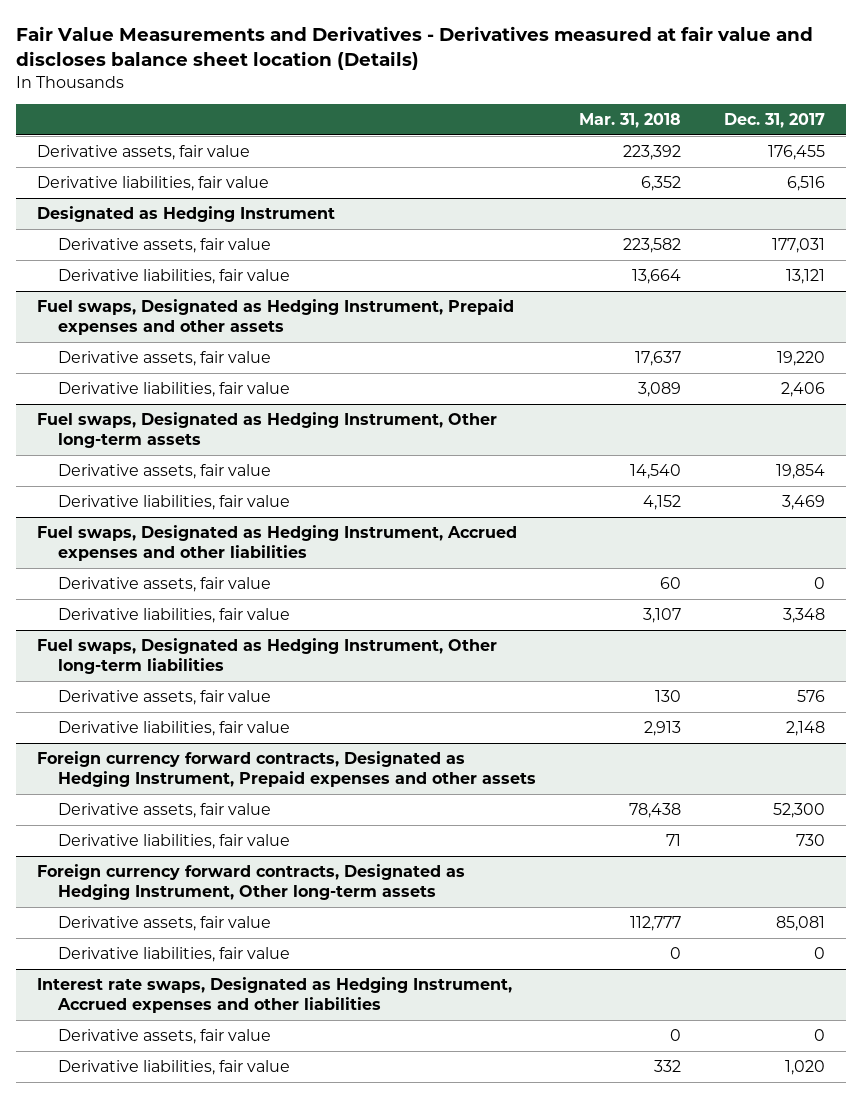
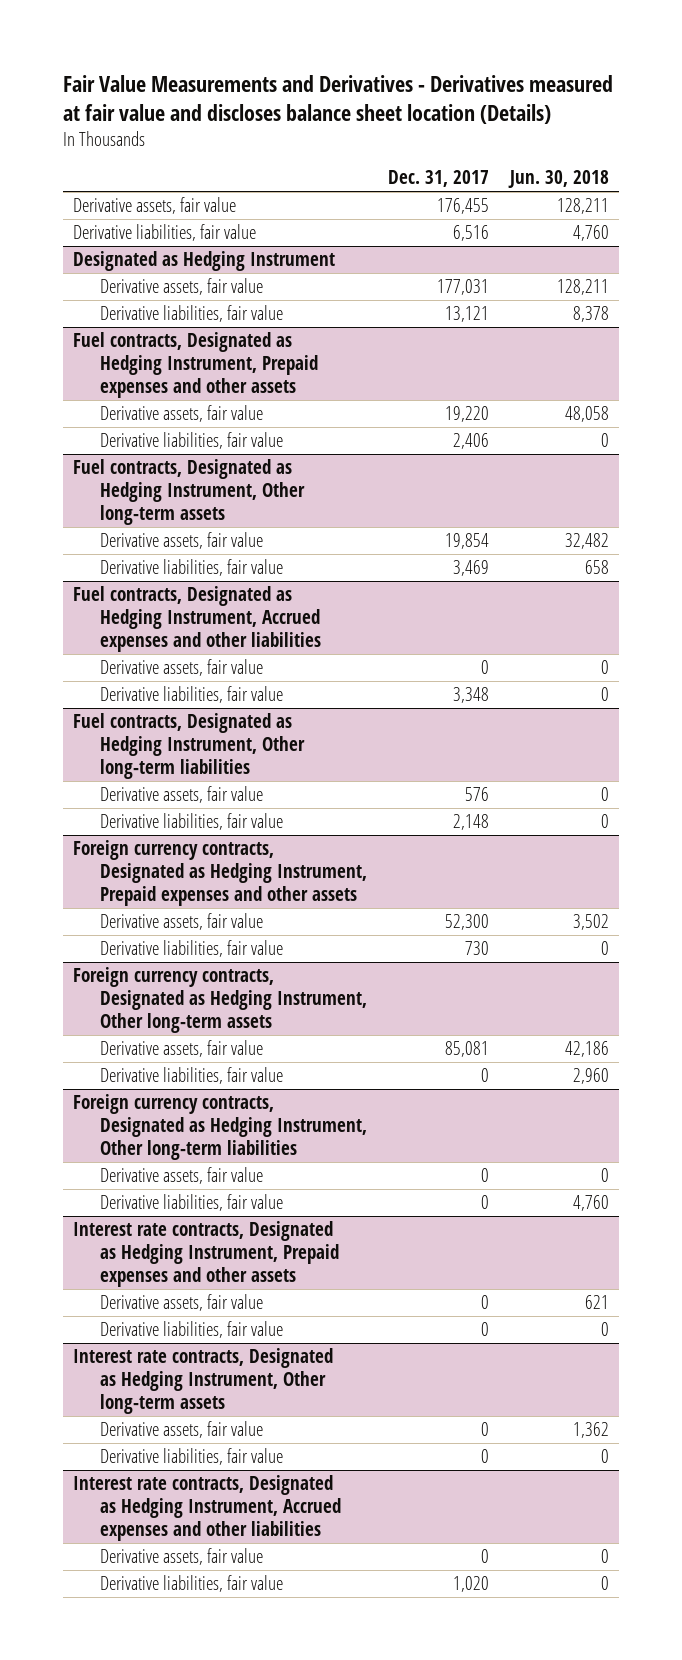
[579,113,682,129] Mar. 31, 2018 -> none
none -> [507,170,609,189] Jun. 30, 2018
[37,298,515,335] Fuel swaps, Designated as Hedging Instrument, Prepaid expenses and other assets -> [73,332,319,398] Fuel contracts, Designated as Hedging Instrument, Prepaid expenses and other assets
[37,411,498,448] Fuel swaps, Designated as Hedging Instrument, Other long-term assets -> [73,459,306,525] Fuel contracts, Designated as Hedging Instrument, Other long-term assets
[37,524,518,561] Fuel swaps, Designated as Hedging Instrument, Accrued expenses and other liabilities -> [73,586,322,652] Fuel contracts, Designated as Hedging Instrument, Accrued expenses and other liabilities
[37,637,498,674] Fuel swaps, Designated as Hedging Instrument, Other long-term liabilities -> [73,713,306,779] Fuel contracts, Designated as Hedging Instrument, Other long-term liabilities
[37,750,537,787] Foreign currency forward contracts, Designated as Hedging Instrument, Prepaid expenses and other assets -> [73,840,368,906] Foreign currency contracts, Designated as Hedging Instrument, Prepaid expenses and other assets
[37,863,466,900] Foreign currency forward contracts, Designated as Hedging Instrument, Other long-term assets -> [73,967,368,1033] Foreign currency contracts, Designated as Hedging Instrument, Other long-term assets
[37,976,513,1013] Interest rate swaps, Designated as Hedging Instrument, Accrued expenses and other liabilities -> none
none -> [73,1094,368,1160] Foreign currency contracts, Designated as Hedging Instrument, Other long-term liabilities
none -> [100,1194,284,1212] Derivative liabilities, fair value
none -> [73,1221,340,1287] Interest rate contracts, Designated as Hedging Instrument, Prepaid expenses and other assets
none -> [100,1294,264,1312] Derivative assets, fair value
none -> [100,1321,284,1339] Derivative liabilities, fair value
none -> [73,1348,334,1414] Interest rate contracts, Designated as Hedging Instrument, Other long-term assets
none -> [100,1421,264,1439] Derivative assets, fair value
none -> [100,1448,284,1466] Derivative liabilities, fair value
none -> [73,1475,342,1541] Interest rate contracts, Designated as Hedging Instrument, Accrued expenses and other liabilities
none -> [100,1548,264,1566] Derivative assets, fair value

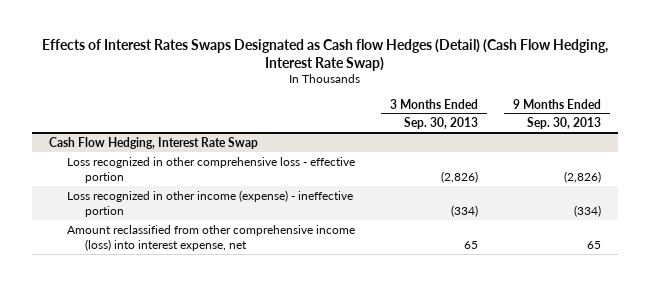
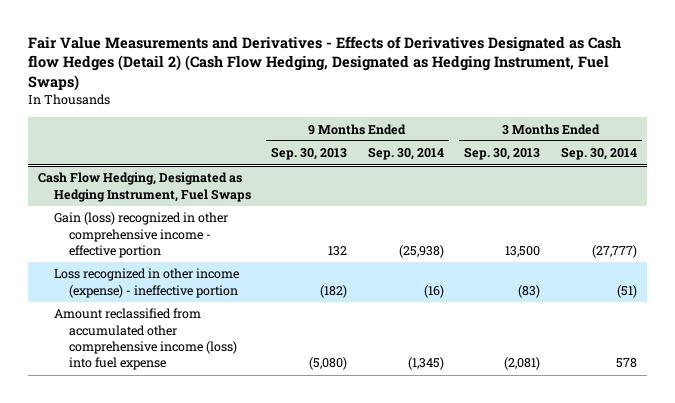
[41,38,608,71] Effects of Interest Rates Swaps Designated as Cash flow Hedges (Detail) (Cash Flow Hedging, Interest Rate Swap) -> [27,35,621,92] Fair Value Measurements and Derivatives - Effects of Derivatives Designated as Cash flow Hedges (Detail 2) (Cash Flow Hedging, Designated as Hedging Instrument, Fuel Swaps)
none -> [367,147,444,161] Sep. 30, 2014
none -> [560,147,637,161] Sep. 30, 2014
[49,136,259,149] Cash Flow Hedging, Interest Rate Swap -> none
none -> [38,172,251,202] Cash Flow Hedging, Designated as Hedging Instrument, Fuel Swaps
[67,156,356,183] Loss recognized in other comprehensive loss - effective portion -> [53,212,228,258] Gain (loss) recognized in other comprehensive income - effective portion
[441,170,479,183] (2,826) -> [505,245,541,257] 13,500
[563,170,601,183] (2,826) -> [328,245,348,256] 132
[451,204,479,217] (334) -> [518,284,541,298] (83)
[573,204,601,217] (334) -> [320,284,348,298] (182)
[67,224,356,251] Amount reclassified from other comprehensive income (loss) into interest expense, net -> [53,308,238,371] Amount reclassified from accumulated other comprehensive income (loss) into fuel expense
[464,240,479,249] 65 -> [504,357,541,371] (2,081)
[586,240,601,249] 65 -> [309,357,348,371] (5,080)

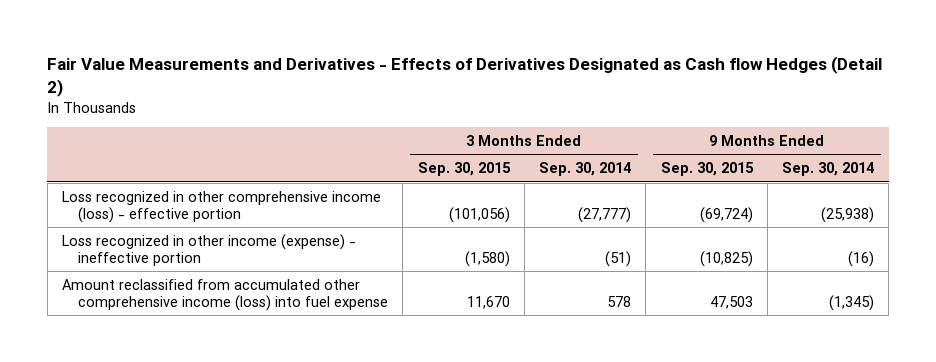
[27,35,621,92] Fair Value Measurements and Derivatives - Effects of Derivatives Designated as Cash flow Hedges (Detail 2) (Cash Flow Hedging, Designated as Hedging Instrument, Fuel Swaps) -> [47,56,883,97] Fair Value Measurements and Derivatives - Effects of Derivatives Designated as Cash flow Hedges (Detail 2)
[271,147,348,161] Sep. 30, 2013 -> none
[464,147,541,161] Sep. 30, 2013 -> none
none -> [417,162,511,177] Sep. 30, 2015
none -> [660,162,754,177] Sep. 30, 2015
[38,172,251,202] Cash Flow Hedging, Designated as Hedging Instrument, Fuel Swaps -> none
[53,212,228,258] Gain (loss) recognized in other comprehensive income - effective portion -> [61,190,381,224] Loss recognized in other comprehensive income (loss) - effective portion

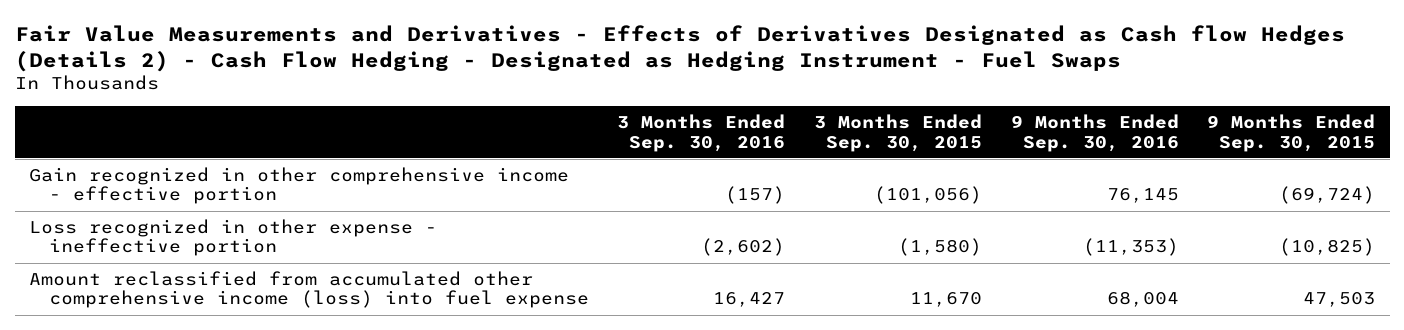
[47,56,883,97] Fair Value Measurements and Derivatives - Effects of Derivatives Designated as Cash flow Hedges (Detail 2) -> [14,24,1345,72] Fair Value Measurements and Derivatives - Effects of Derivatives Designated as Cash flow Hedges (Details 2) - Cash Flow Hedging - Designated as Hedging Instrument - Fuel Swaps
[539,162,632,177] Sep. 30, 2014 -> none
[781,162,874,177] Sep. 30, 2014 -> none
none -> [617,114,786,152] 3 Months Ended Sep. 30, 2016
none -> [1010,114,1179,152] 9 Months Ended Sep. 30, 2016
[61,190,381,224] Loss recognized in other comprehensive income (loss) - effective portion -> [29,166,570,205] Gain recognized in other comprehensive income - effective portion
[61,233,356,267] Loss recognized in other income (expense) - ineffective portion -> [29,218,438,257] Loss recognized in other expense - ineffective portion

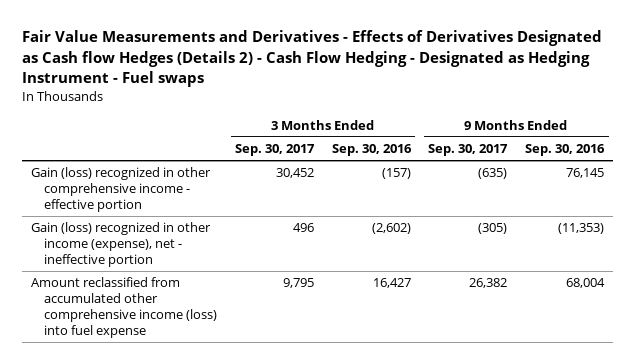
[14,24,1345,72] Fair Value Measurements and Derivatives - Effects of Derivatives Designated as Cash flow Hedges (Details 2) - Cash Flow Hedging - Designated as Hedging Instrument - Fuel Swaps -> [22,30,603,87] Fair Value Measurements and Derivatives - Effects of Derivatives Designated as Cash flow Hedges (Details 2) - Cash Flow Hedging - Designated as Hedging Instrument - Fuel swaps
[813,114,982,152] 3 Months Ended Sep. 30, 2015 -> none
[1207,114,1376,152] 9 Months Ended Sep. 30, 2015 -> none
none -> [234,144,315,157] Sep. 30, 2017
none -> [428,144,509,157] Sep. 30, 2017
[29,166,570,205] Gain recognized in other comprehensive income - effective portion -> [30,167,211,213] Gain (loss) recognized in other comprehensive income - effective portion
[29,218,438,257] Loss recognized in other expense - ineffective portion -> [30,222,211,268] Gain (loss) recognized in other income (expense), net - ineffective portion

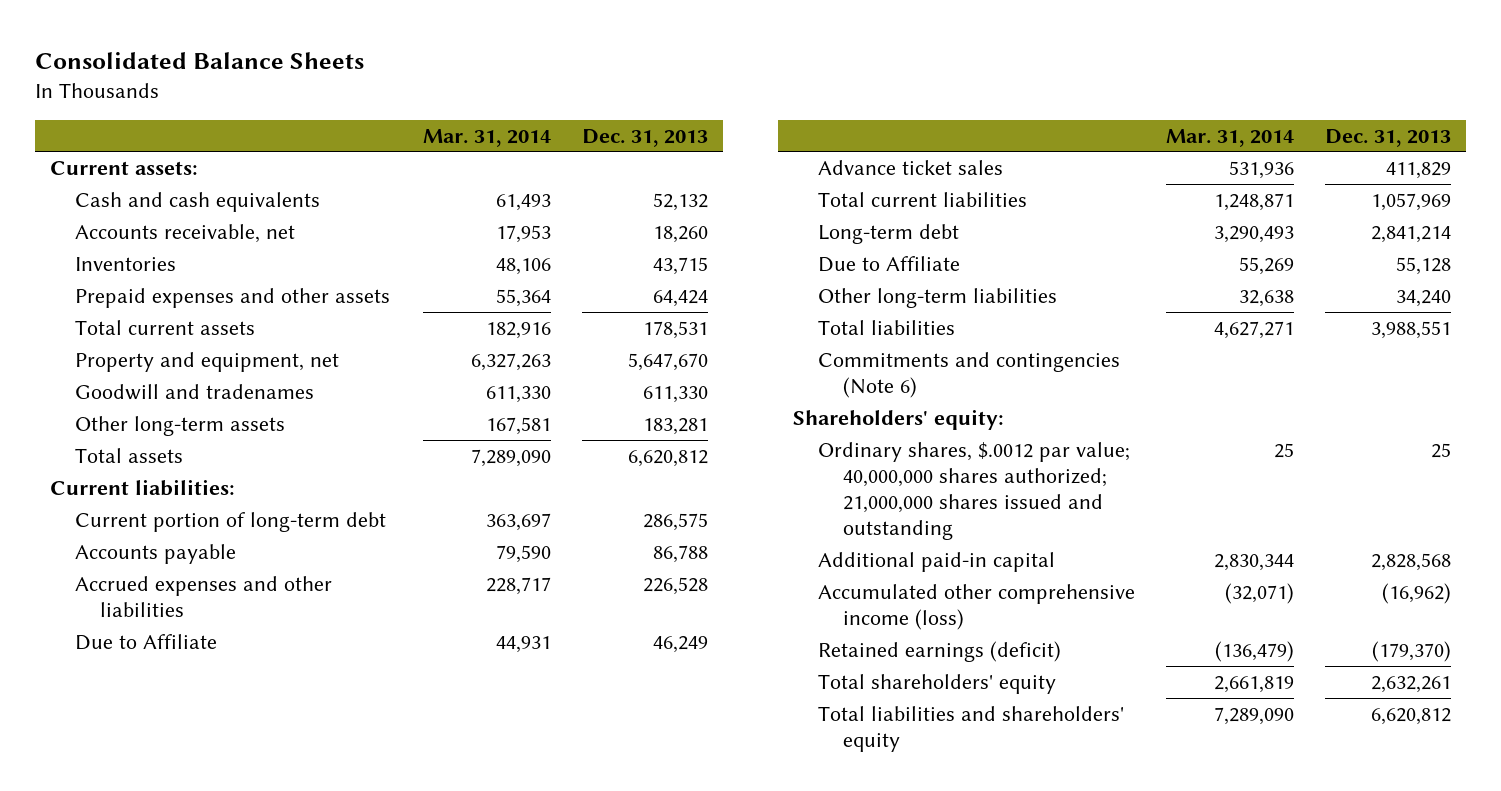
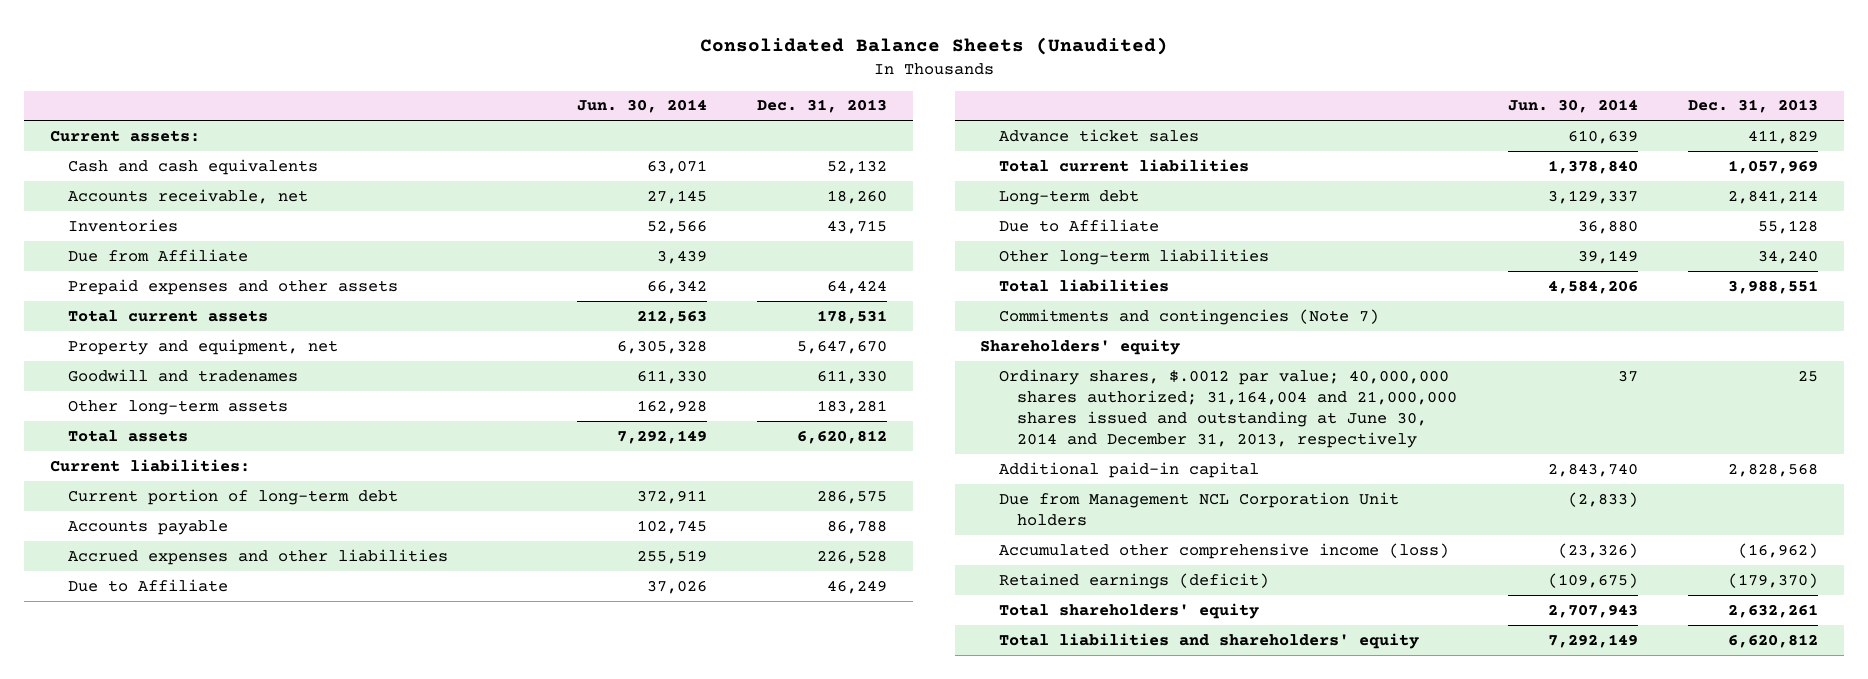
[34,51,364,69] Consolidated Balance Sheets -> [699,36,1168,55] Consolidated Balance Sheets (Unaudited)
[422,128,551,147] Mar. 31, 2014 -> none
none -> [576,99,707,114] Jun. 30, 2014
none -> [68,248,249,262] Due from Affiliate
[818,351,1121,398] Commitments and contingencies (Note 6) -> [998,308,1379,325] Commitments and contingencies (Note 7)
[793,408,1005,430] Shareholders' equity: -> [980,338,1181,355] Shareholders' equity
[818,441,1131,540] Ordinary shares, $.0012 par value; 40,000,000 shares authorized; 21,000,000 shares issued and outstanding -> [998,368,1458,448] Ordinary shares, $.0012 par value; 40,000,000 shares authorized; 31,164,004 and 21,000,000 shares issued and outstanding at June 30, 2014 and December 31, 2013, respectively
none -> [998,491,1399,526] Due from Management NCL Corporation Unit holders

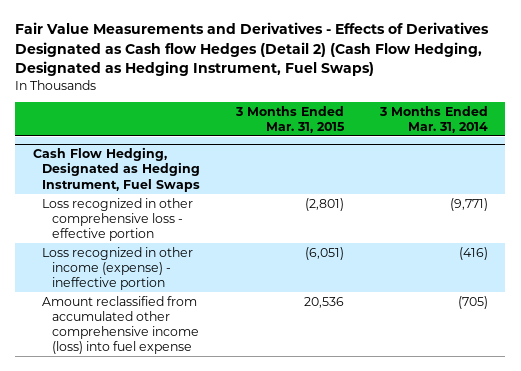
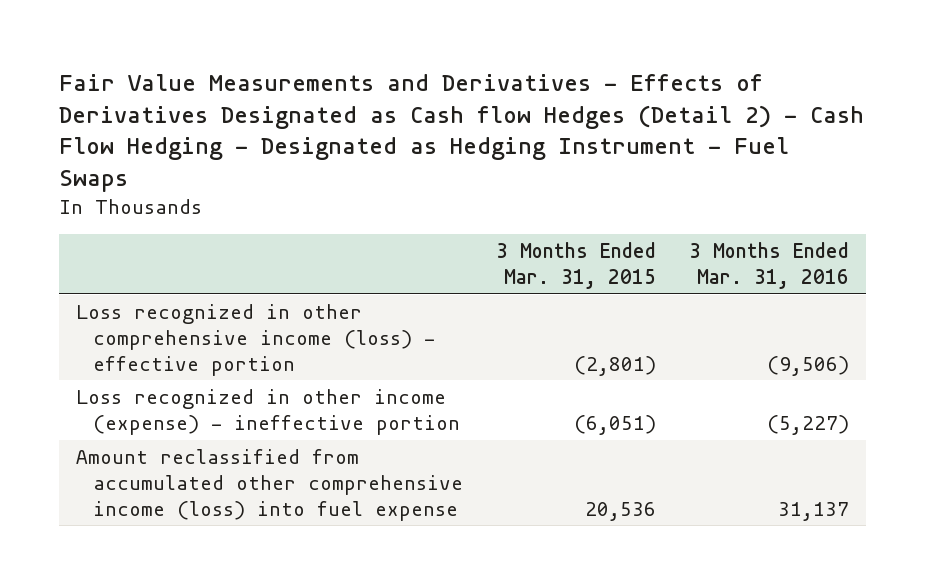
[15,22,490,76] Fair Value Measurements and Derivatives - Effects of Derivatives Designated as Cash flow Hedges (Detail 2) (Cash Flow Hedging, Designated as Hedging Instrument, Fuel Swaps) -> [59,73,865,193] Fair Value Measurements and Derivatives - Effects of Derivatives Designated as Cash flow Hedges (Detail 2) - Cash Flow Hedging - Designated as Hedging Instrument - Fuel Swaps
[378,105,488,133] 3 Months Ended Mar. 31, 2014 -> none
none -> [689,242,850,289] 3 Months Ended Mar. 31, 2016
[33,147,201,192] Cash Flow Hedging, Designated as Hedging Instrument, Fuel Swaps -> none
[42,197,194,242] Loss recognized in other comprehensive loss - effective portion -> [75,303,435,376] Loss recognized in other comprehensive income (loss) - effective portion

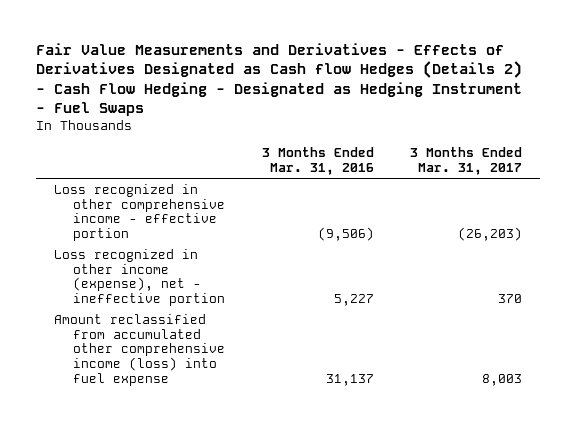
[59,73,865,193] Fair Value Measurements and Derivatives - Effects of Derivatives Designated as Cash flow Hedges (Detail 2) - Cash Flow Hedging - Designated as Hedging Instrument - Fuel Swaps -> [35,43,522,117] Fair Value Measurements and Derivatives - Effects of Derivatives Designated as Cash flow Hedges (Details 2) - Cash Flow Hedging - Designated as Hedging Instrument - Fuel Swaps
[495,242,656,289] 3 Months Ended Mar. 31, 2015 -> none
none -> [409,147,522,176] 3 Months Ended Mar. 31, 2017
[75,303,435,376] Loss recognized in other comprehensive income (loss) - effective portion -> [53,183,226,242] Loss recognized in other comprehensive income - effective portion
[75,388,460,435] Loss recognized in other income (expense) - ineffective portion -> [53,248,226,307] Loss recognized in other income (expense), net - ineffective portion
[767,414,850,435] (5,227) -> [333,294,374,307] 5,227

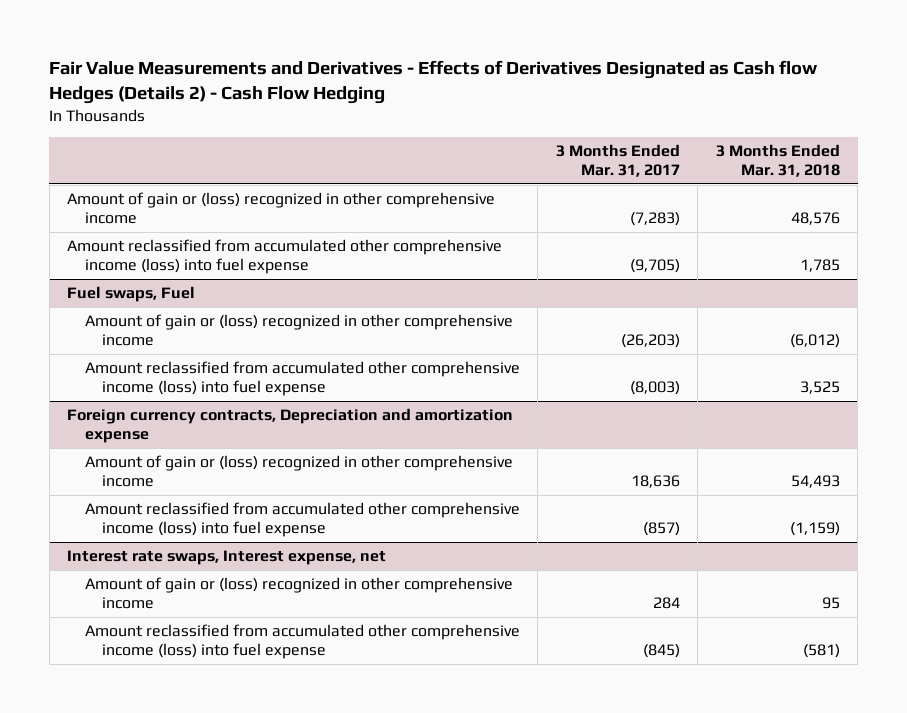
[35,43,522,117] Fair Value Measurements and Derivatives - Effects of Derivatives Designated as Cash flow Hedges (Details 2) - Cash Flow Hedging - Designated as Hedging Instrument - Fuel Swaps -> [49,60,819,105] Fair Value Measurements and Derivatives - Effects of Derivatives Designated as Cash flow Hedges (Details 2) - Cash Flow Hedging
[261,147,374,176] 3 Months Ended Mar. 31, 2016 -> none
none -> [715,143,840,177] 3 Months Ended Mar. 31, 2018
[53,248,226,307] Loss recognized in other income (expense), net - ineffective portion -> none
[53,183,226,242] Loss recognized in other comprehensive income - effective portion -> [67,192,496,225] Amount of gain or (loss) recognized in other comprehensive income
[457,227,522,242] (26,203) -> [629,212,680,227] (7,283)
[481,373,522,386] 8,003 -> [629,259,680,274] (9,705)
none -> [67,286,196,303] Fuel swaps, Fuel
none -> [84,314,513,347] Amount of gain or (loss) recognized in other comprehensive income
none -> [84,361,520,397] Amount reclassified from accumulated other comprehensive income (loss) into fuel expense
none -> [67,408,514,444] Foreign currency contracts, Depreciation and amortization expense
none -> [84,455,513,488] Amount of gain or (loss) recognized in other comprehensive income
none -> [84,502,520,538] Amount reclassified from accumulated other comprehensive income (loss) into fuel expense
none -> [67,550,387,566] Interest rate swaps, Interest expense, net
none -> [84,577,513,610] Amount of gain or (loss) recognized in other comprehensive income
none -> [84,624,520,660] Amount reclassified from accumulated other comprehensive income (loss) into fuel expense

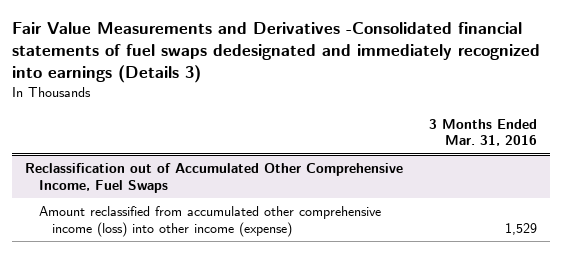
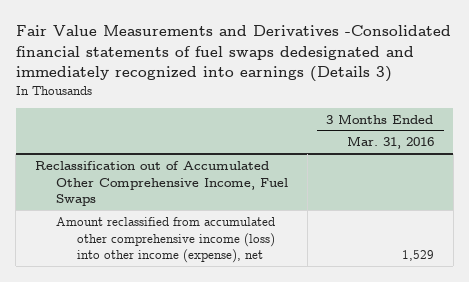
[38,206,381,237] Amount reclassified from accumulated other comprehensive income (loss) into other income (expense) -> [56,216,276,264] Amount reclassified from accumulated other comprehensive income (loss) into other income (expense), net

